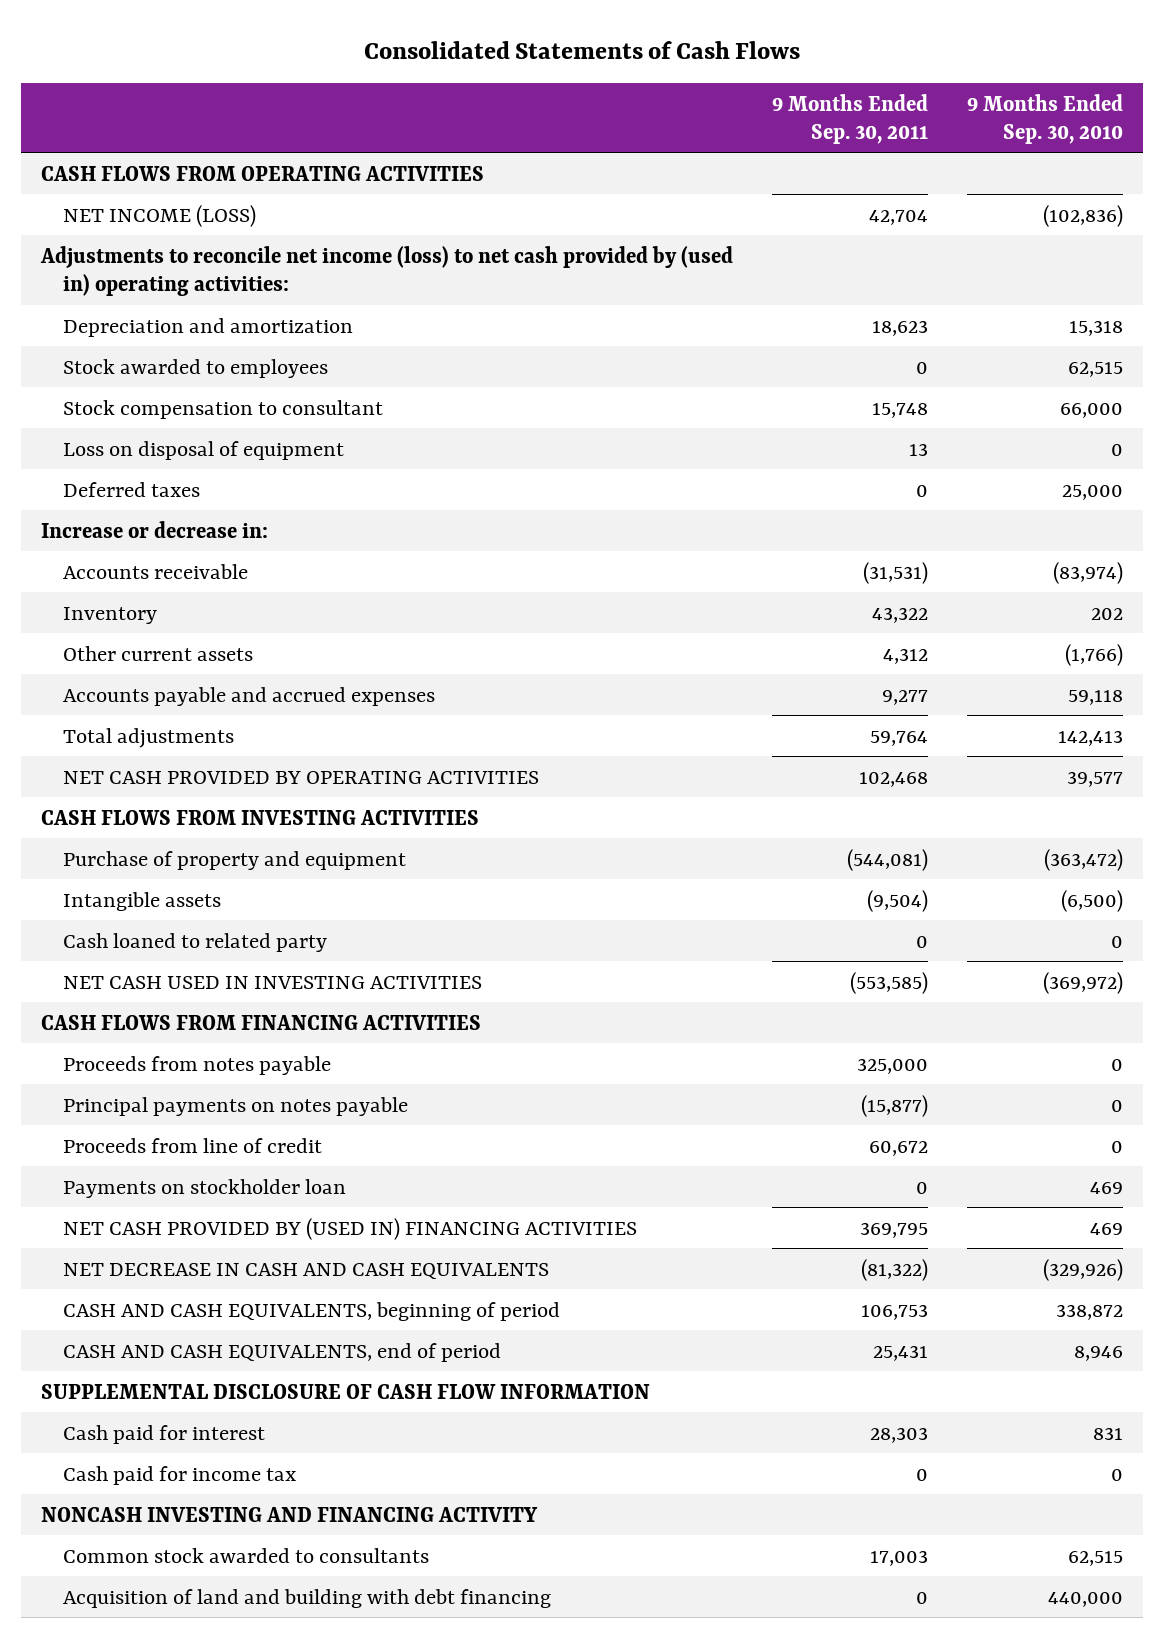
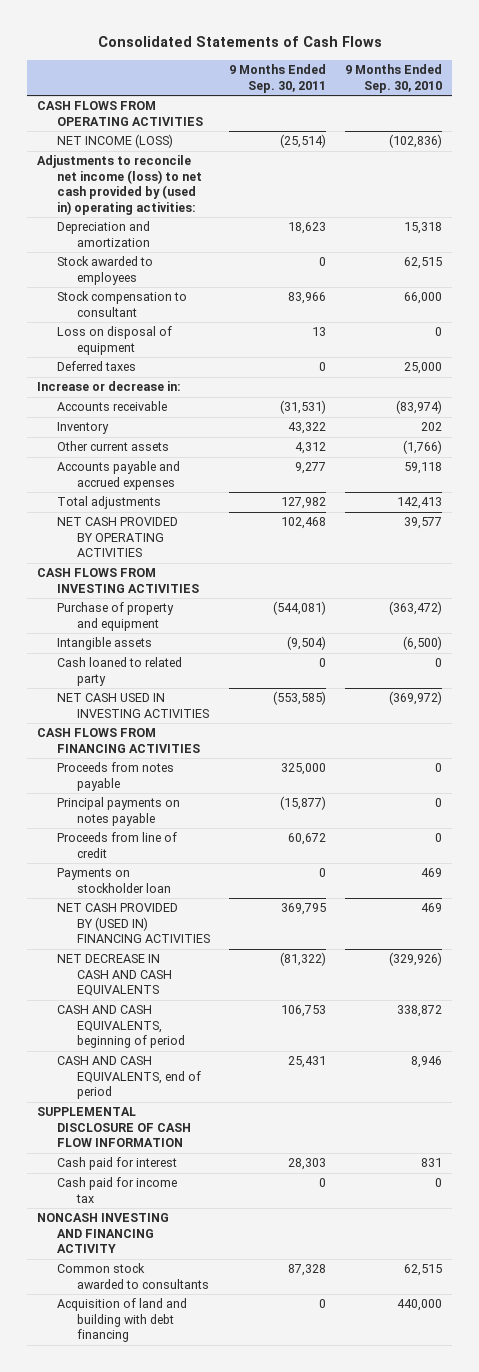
[869,209,929,225] 42,704 -> [280,134,327,149] (25,514)
[872,402,929,418] 15,748 -> [288,292,327,305] 83,966
[870,730,929,746] 59,764 -> [281,497,327,510] 127,982
[870,1549,929,1566] 17,003 -> [288,1264,327,1277] 87,328

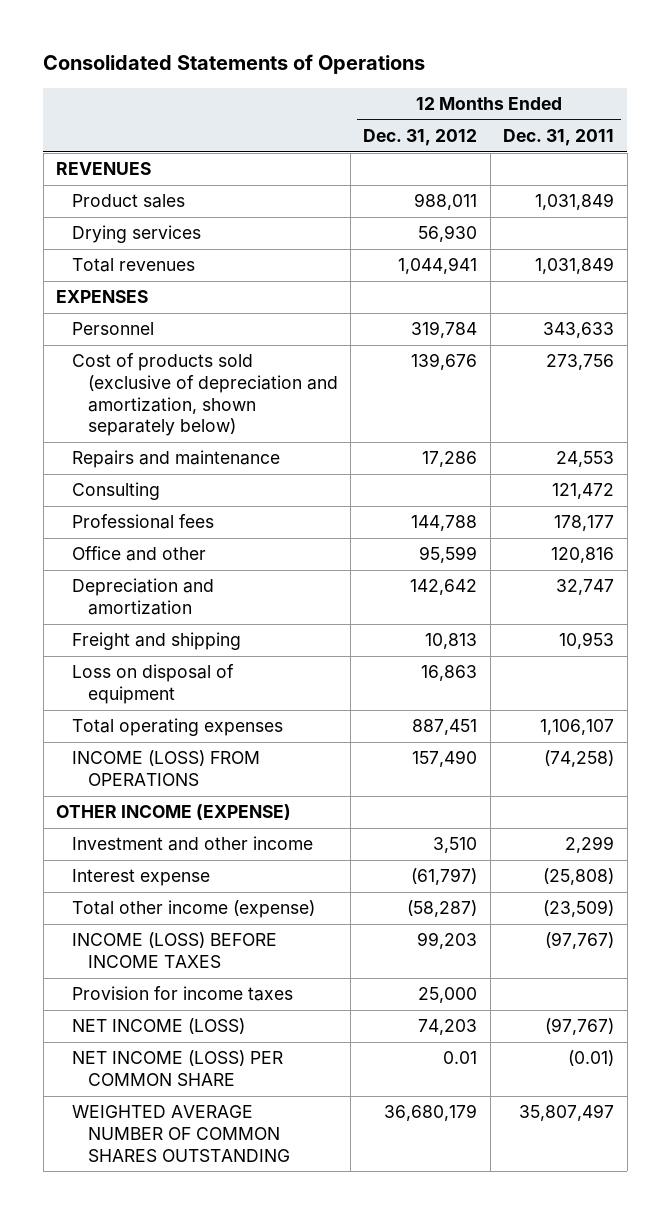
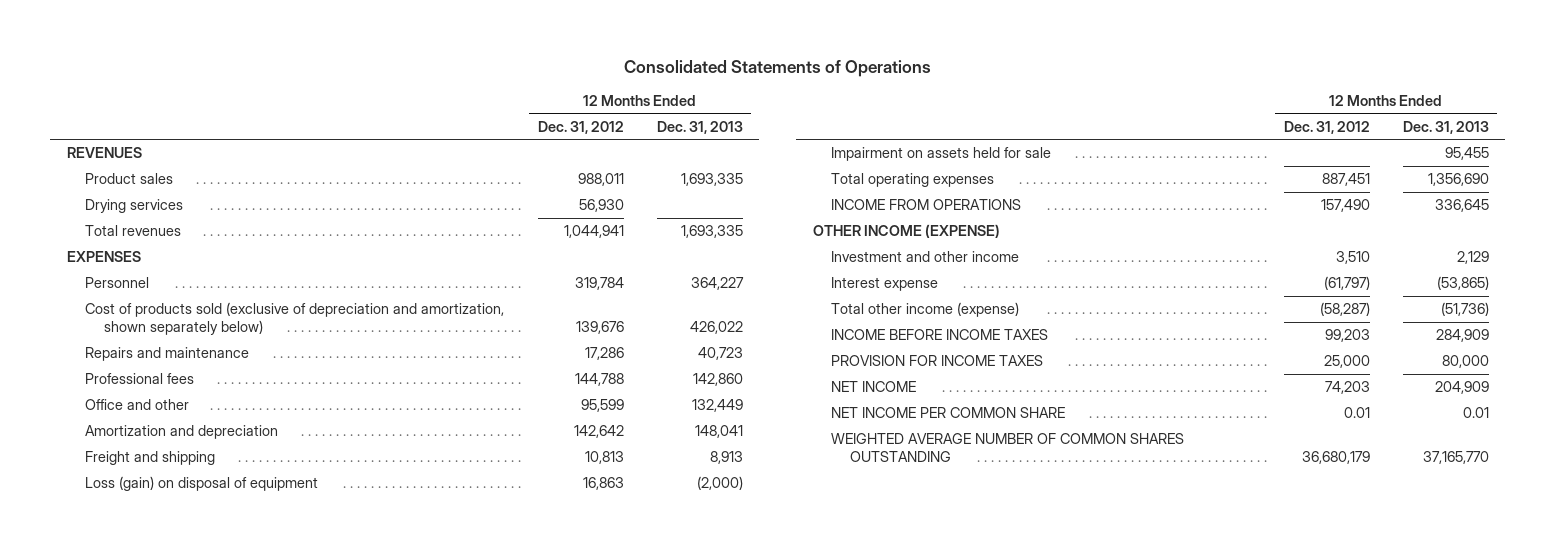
[503,129,615,147] Dec. 31, 2011 -> none
none -> [656,120,743,134] Dec. 31, 2013
[71,482,160,501] Consulting -> none
[71,578,214,616] Depreciation and amortization -> [85,425,279,440] Amortization and depreciation
[71,664,234,705] Loss on disposal of equipment -> [85,476,319,492] Loss (gain) on disposal of equipment
none -> [831,147,1052,162] Impairment on assets held for sale
[71,750,260,787] INCOME (LOSS) FROM OPERATIONS -> [831,199,1022,211] INCOME FROM OPERATIONS
[71,932,277,969] INCOME (LOSS) BEFORE INCOME TAXES -> [831,329,1049,341] INCOME BEFORE INCOME TAXES
[71,986,293,1002] Provision for income taxes -> [831,355,1044,367] PROVISION FOR INCOME TAXES
[71,1018,245,1035] NET INCOME (LOSS) -> [831,381,917,393] NET INCOME
[71,1050,283,1087] NET INCOME (LOSS) PER COMMON SHARE -> [831,407,1066,419] NET INCOME PER COMMON SHARE

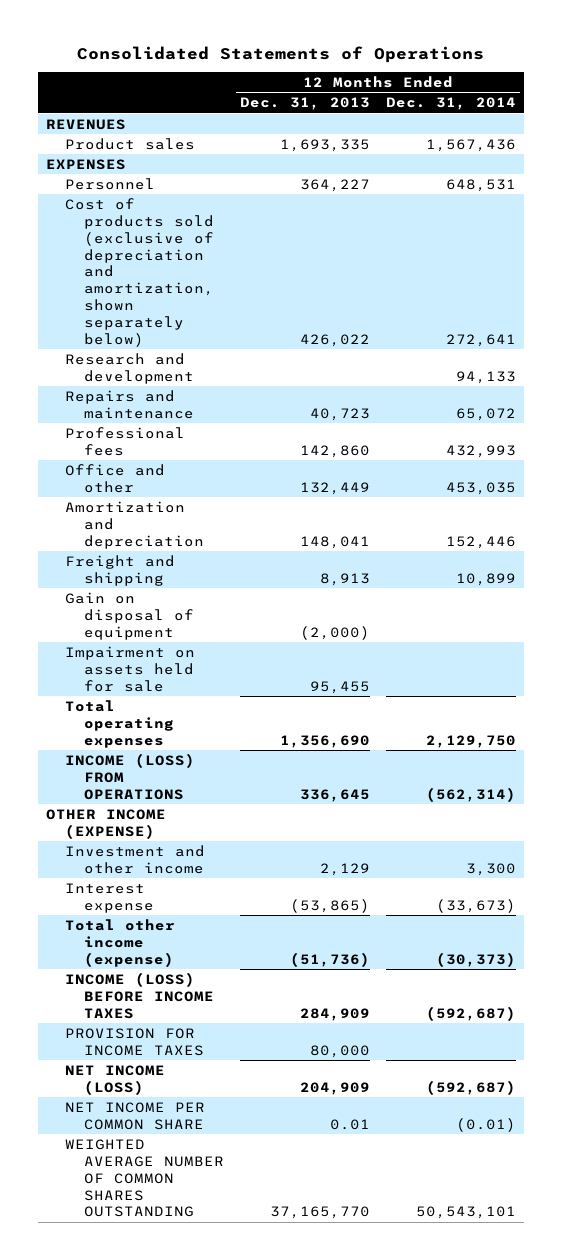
[537,120,624,134] Dec. 31, 2012 -> none
none -> [385,97,516,111] Dec. 31, 2014
[85,199,184,214] Drying services -> none
[85,225,182,237] Total revenues -> none
none -> [64,352,194,384] Research and development
[85,476,319,492] Loss (gain) on disposal of equipment -> [64,591,194,640] Gain on disposal of equipment
[831,199,1022,211] INCOME FROM OPERATIONS -> [64,752,195,800] INCOME (LOSS) FROM OPERATIONS
[831,329,1049,341] INCOME BEFORE INCOME TAXES -> [64,971,214,1019] INCOME (LOSS) BEFORE INCOME TAXES
[831,381,917,393] NET INCOME -> [64,1064,165,1095] NET INCOME (LOSS)

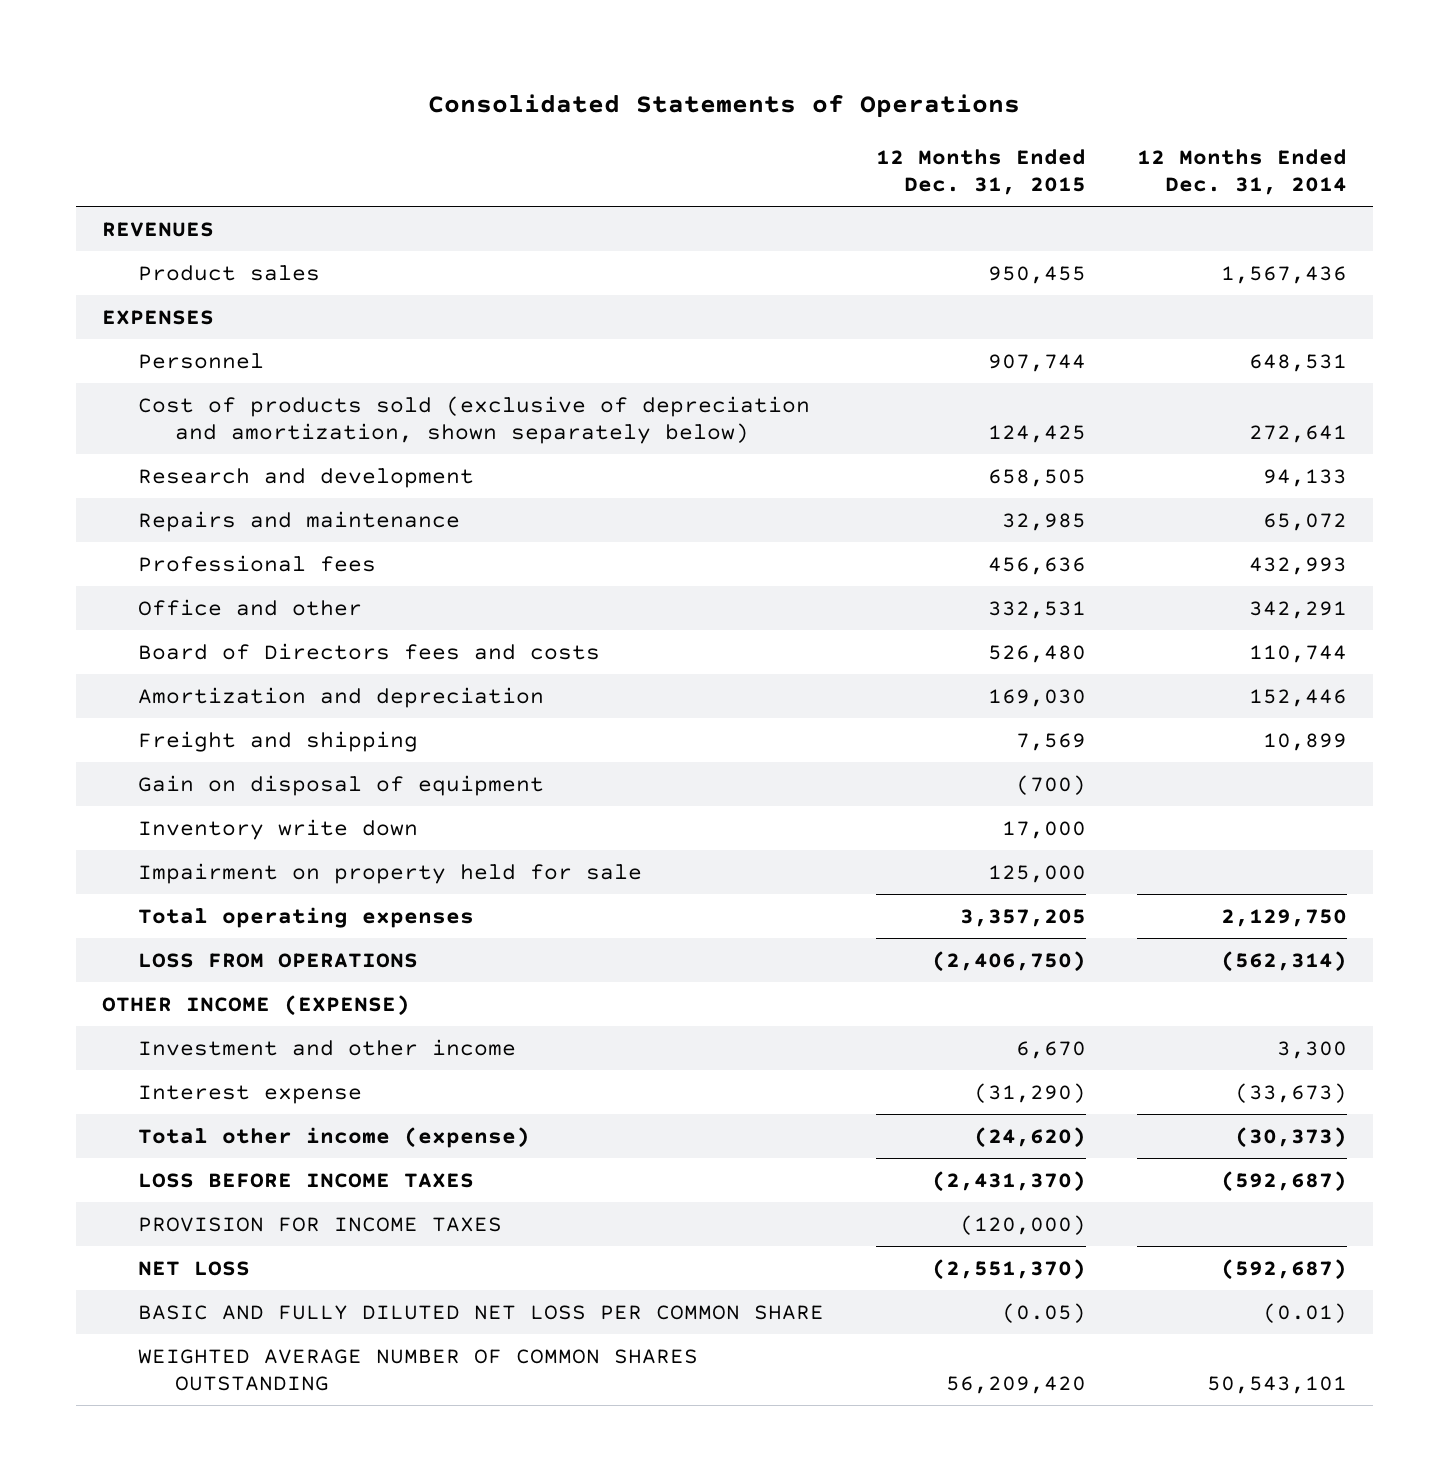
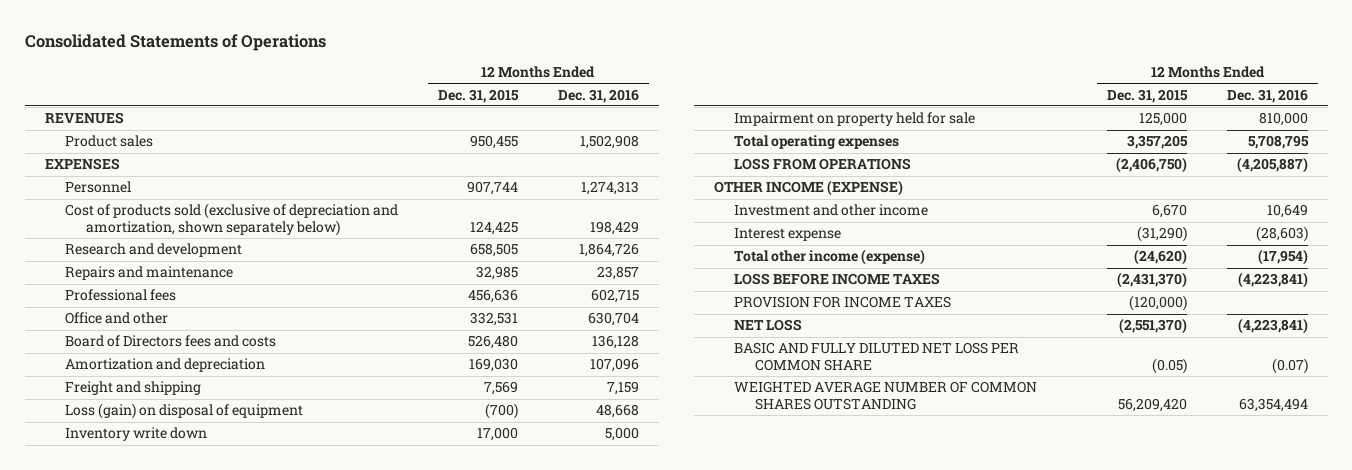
[1137,148,1348,195] 12 Months Ended Dec. 31, 2014 -> none
none -> [557,88,639,103] Dec. 31, 2016
[138,774,545,796] Gain on disposal of equipment -> [65,403,304,420] Loss (gain) on disposal of equipment

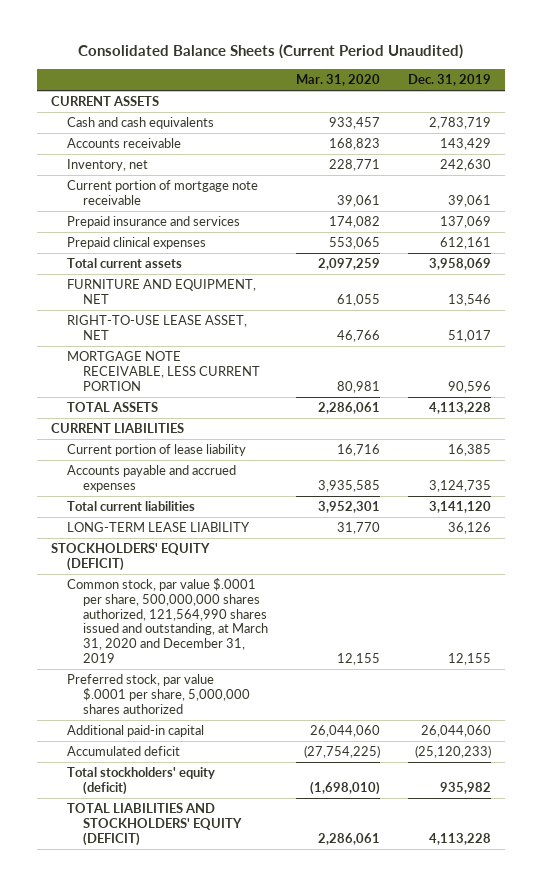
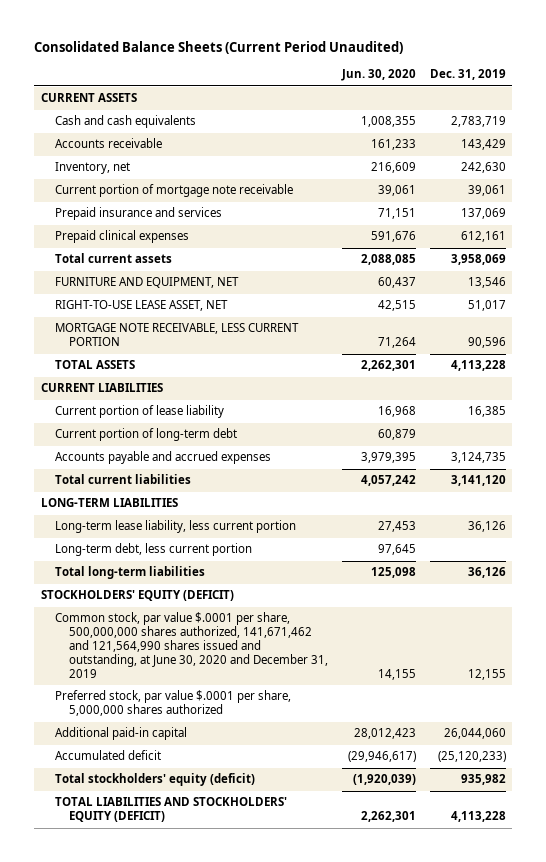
[296,74,381,87] Mar. 31, 2020 -> none
none -> [341,69,417,82] Jun. 30, 2020
none -> [55,428,238,442] Current portion of long-term debt
none -> [40,498,178,508] LONG-TERM LIABILITIES
[67,522,251,533] LONG-TERM LEASE LIABILITY -> [55,520,297,534] Long-term lease liability, less current portion
none -> [55,543,253,557] Long-term debt, less current portion
none -> [55,566,206,580] Total long-term liabilities
[67,578,269,663] Common stock, par value $.0001 per share, 500,000,000 shares authorized, 121,564,990 shares issued and outstanding, at March 31, 2020 and December 31, 2019 -> [55,612,329,679] Common stock, par value $.0001 per share, 500,000,000 shares authorized, 141,671,462 and 121,564,990 shares issued and outstanding, at June 30, 2020 and December 31, 2019

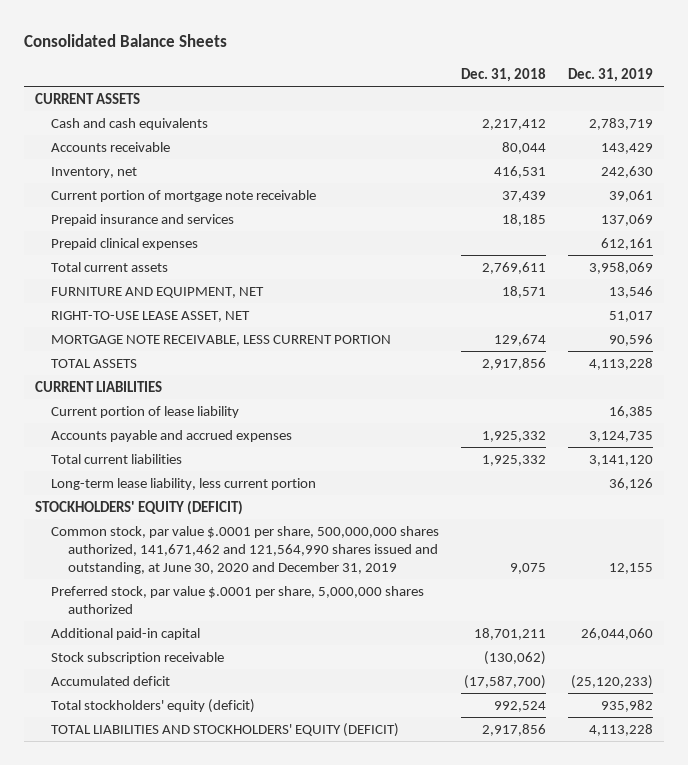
[33,40,403,54] Consolidated Balance Sheets (Current Period Unaudited) -> [24,34,228,48] Consolidated Balance Sheets
[341,69,417,82] Jun. 30, 2020 -> none
none -> [461,68,547,83] Dec. 31, 2018
[55,428,238,442] Current portion of long-term debt -> none
[40,498,178,508] LONG-TERM LIABILITIES -> none
[55,543,253,557] Long-term debt, less current portion -> none
[55,566,206,580] Total long-term liabilities -> none
none -> [51,651,225,664] Stock subscription receivable

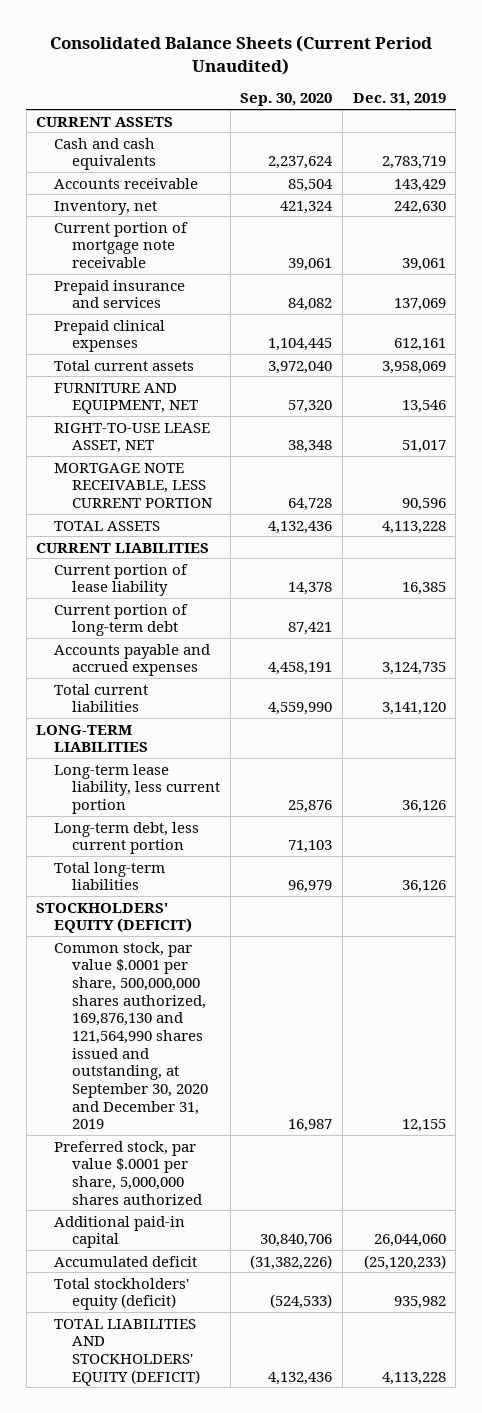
[24,34,228,48] Consolidated Balance Sheets -> [49,35,432,76] Consolidated Balance Sheets (Current Period Unaudited)
[461,68,547,83] Dec. 31, 2018 -> none
none -> [240,93,333,107] Sep. 30, 2020
none -> [54,603,189,637] Current portion of long-term debt
none -> [36,724,149,753] LONG-TERM LIABILITIES
none -> [54,821,200,855] Long-term debt, less current portion
none -> [54,861,166,891] Total long-term liabilities
[51,525,440,575] Common stock, par value $.0001 per share, 500,000,000 shares authorized, 141,671,462 and 121,564,990 shares issued and outstanding, at June 30, 2020 and December 31, 2019 -> [54,941,209,1130] Common stock, par value $.0001 per share, 500,000,000 shares authorized, 169,876,130 and 121,564,990 shares issued and outstanding, at September 30, 2020 and December 31, 2019
[51,651,225,664] Stock subscription receivable -> none

